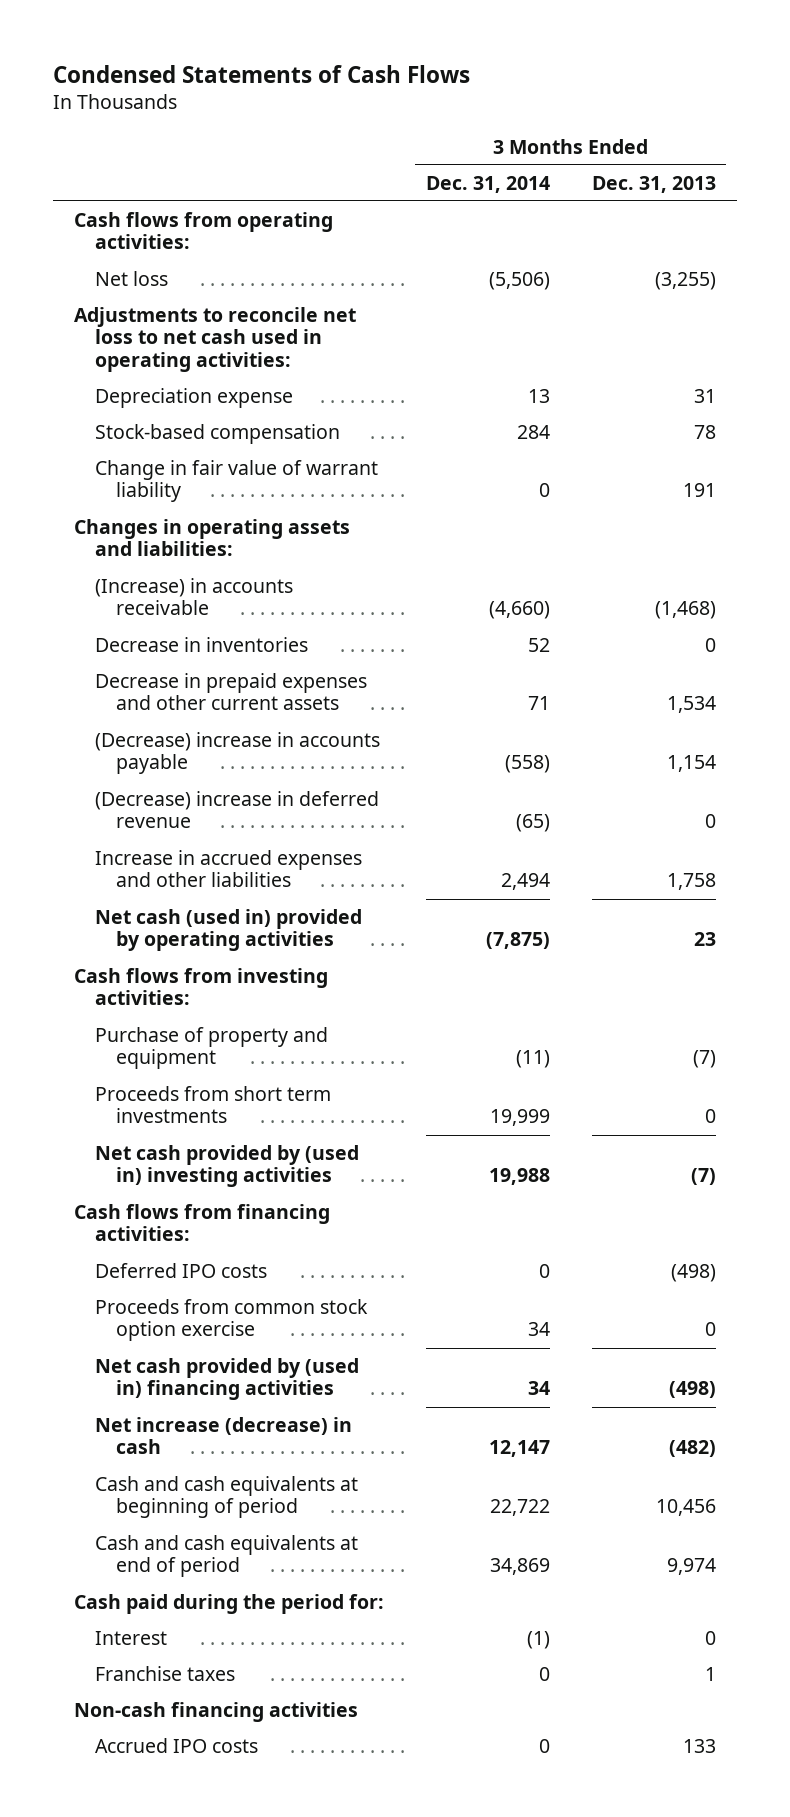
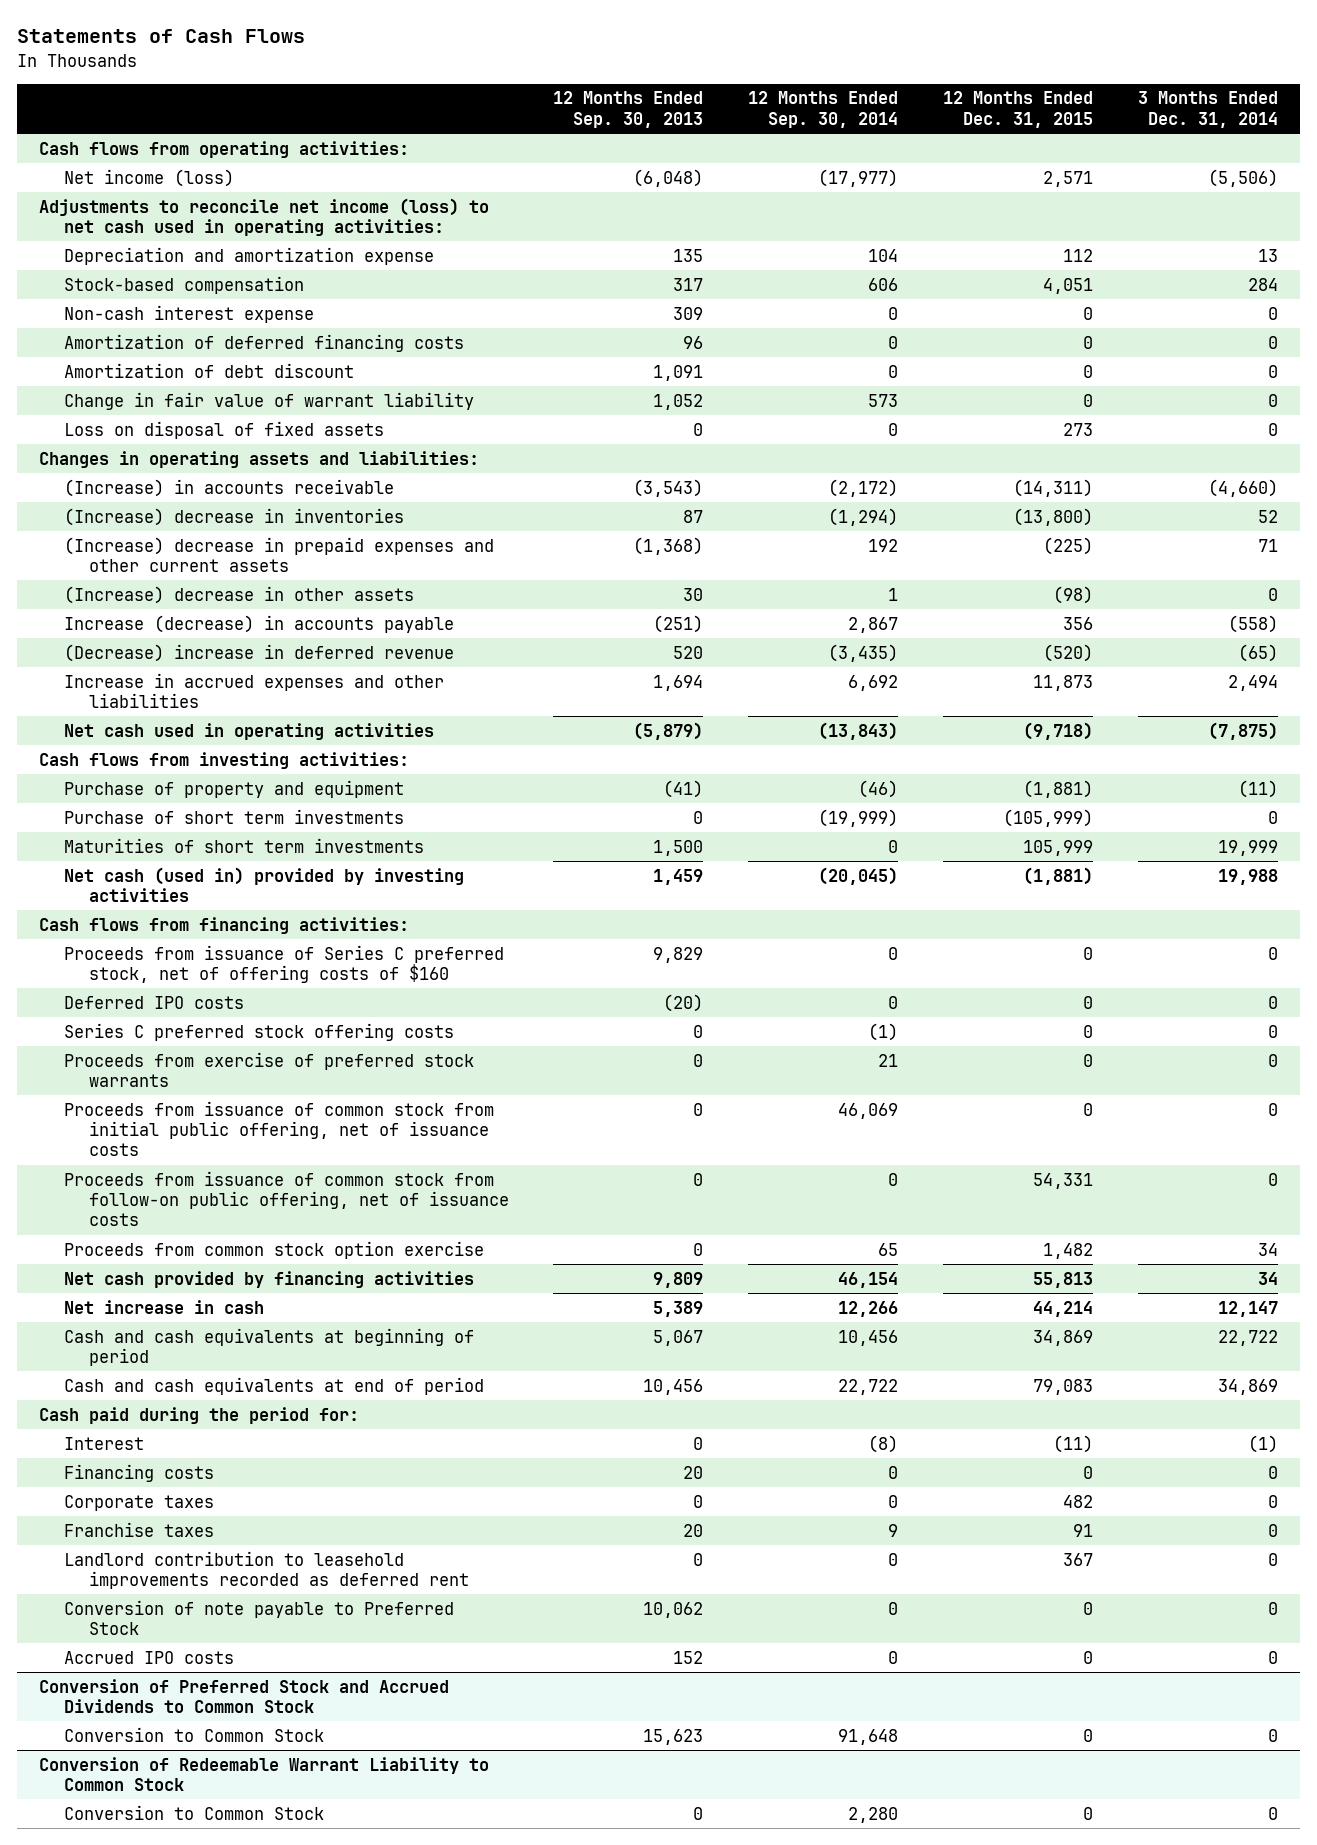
[53,65,471,84] Condensed Statements of Cash Flows -> [16,29,305,44] Statements of Cash Flows
[591,175,716,193] Dec. 31, 2013 -> none
none -> [553,91,704,128] 12 Months Ended Sep. 30, 2013
none -> [748,91,899,128] 12 Months Ended Sep. 30, 2014
none -> [943,91,1094,128] 12 Months Ended Dec. 31, 2015
[95,271,169,287] Net loss -> [63,168,234,187] Net income (loss)
[74,307,357,372] Adjustments to reconcile net loss to net cash used in operating activities: -> [39,197,490,237] Adjustments to reconcile net income (loss) to net cash used in operating activities:
[95,388,294,409] Depreciation expense -> [63,246,434,265] Depreciation and amortization expense
none -> [63,304,314,323] Non-cash interest expense
none -> [63,333,464,352] Amortization of deferred financing costs
none -> [63,362,354,378] Amortization of debt discount
none -> [63,420,384,439] Loss on disposal of fixed assets
[95,637,309,653] Decrease in inventories -> [63,507,404,526] (Increase) decrease in inventories
[95,673,368,711] Decrease in prepaid expenses and other current assets -> [63,536,494,573] (Increase) decrease in prepaid expenses and other current assets
none -> [63,585,414,604] (Increase) decrease in other assets
[95,732,381,775] (Decrease) increase in accounts payable -> [63,614,454,633] Increase (decrease) in accounts payable
[95,909,363,952] Net cash (used in) provided by operating activities -> [63,722,434,740] Net cash used in operating activities
none -> [63,808,404,824] Purchase of short term investments
[95,1086,332,1124] Proceeds from short term investments -> [63,837,424,853] Maturities of short term investments
[95,1145,360,1188] Net cash provided by (used in) investing activities -> [63,866,464,903] Net cash (used in) provided by investing activities
none -> [63,944,504,984] Proceeds from issuance of Series C preferred stock, net of offering costs of $160
none -> [63,1022,454,1041] Series C preferred stock offering costs
none -> [63,1051,474,1088] Proceeds from exercise of preferred stock warrants
none -> [63,1100,494,1157] Proceeds from issuance of common stock from initial public offering, net of issuance costs
none -> [63,1170,509,1227] Proceeds from issuance of common stock from follow-on public offering, net of issuance costs
[95,1358,360,1401] Net cash provided by (used in) financing activities -> [63,1270,474,1288] Net cash provided by financing activities
[95,1417,353,1455] Net increase (decrease) in cash -> [63,1299,264,1314] Net increase in cash
none -> [63,1463,214,1482] Financing costs
none -> [63,1494,214,1511] Corporate taxes
[74,1702,359,1723] Non-cash financing activities -> none
none -> [63,1550,469,1590] Landlord contribution to leasehold improvements recorded as deferred rent
none -> [63,1599,454,1636] Conversion of note payable to Preferred Stock
none -> [39,1678,450,1714] Conversion of Preferred Stock and Accrued Dividends to Common Stock
none -> [63,1726,324,1742] Conversion to Common Stock
none -> [39,1756,490,1792] Conversion of Redeemable Warrant Liability to Common Stock
none -> [63,1804,324,1820] Conversion to Common Stock

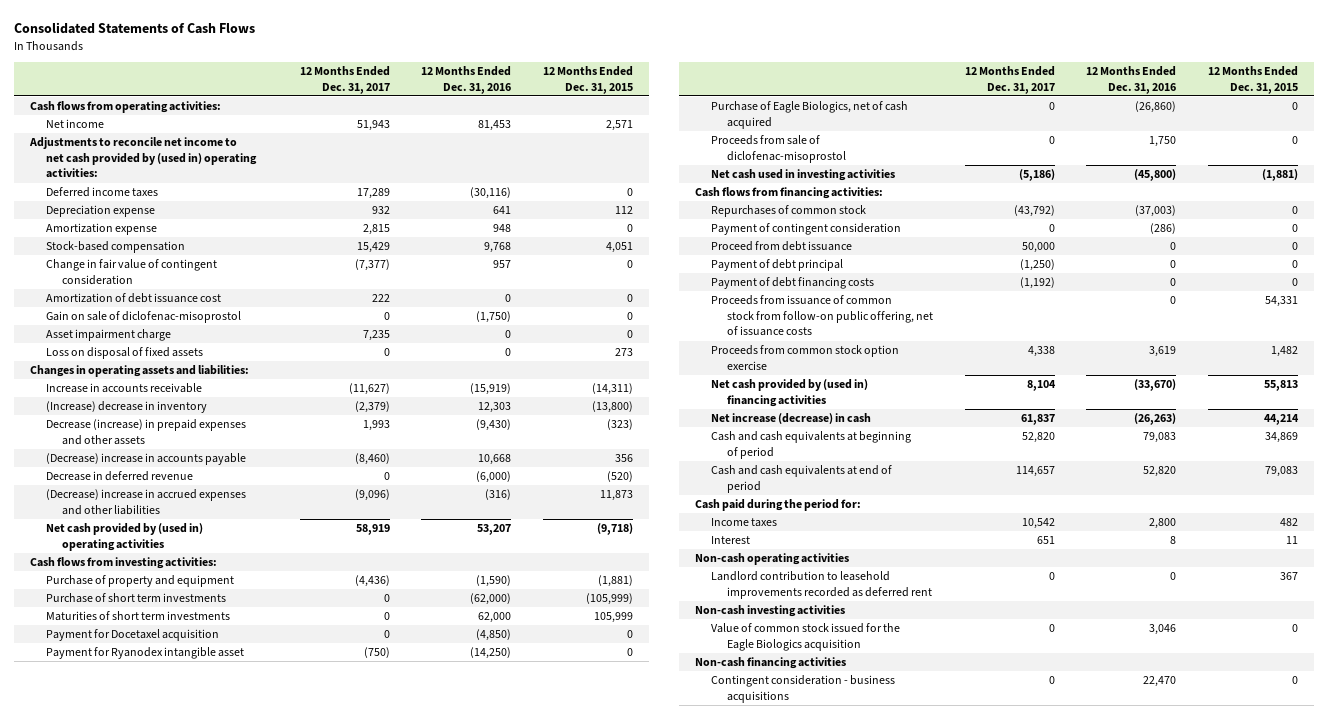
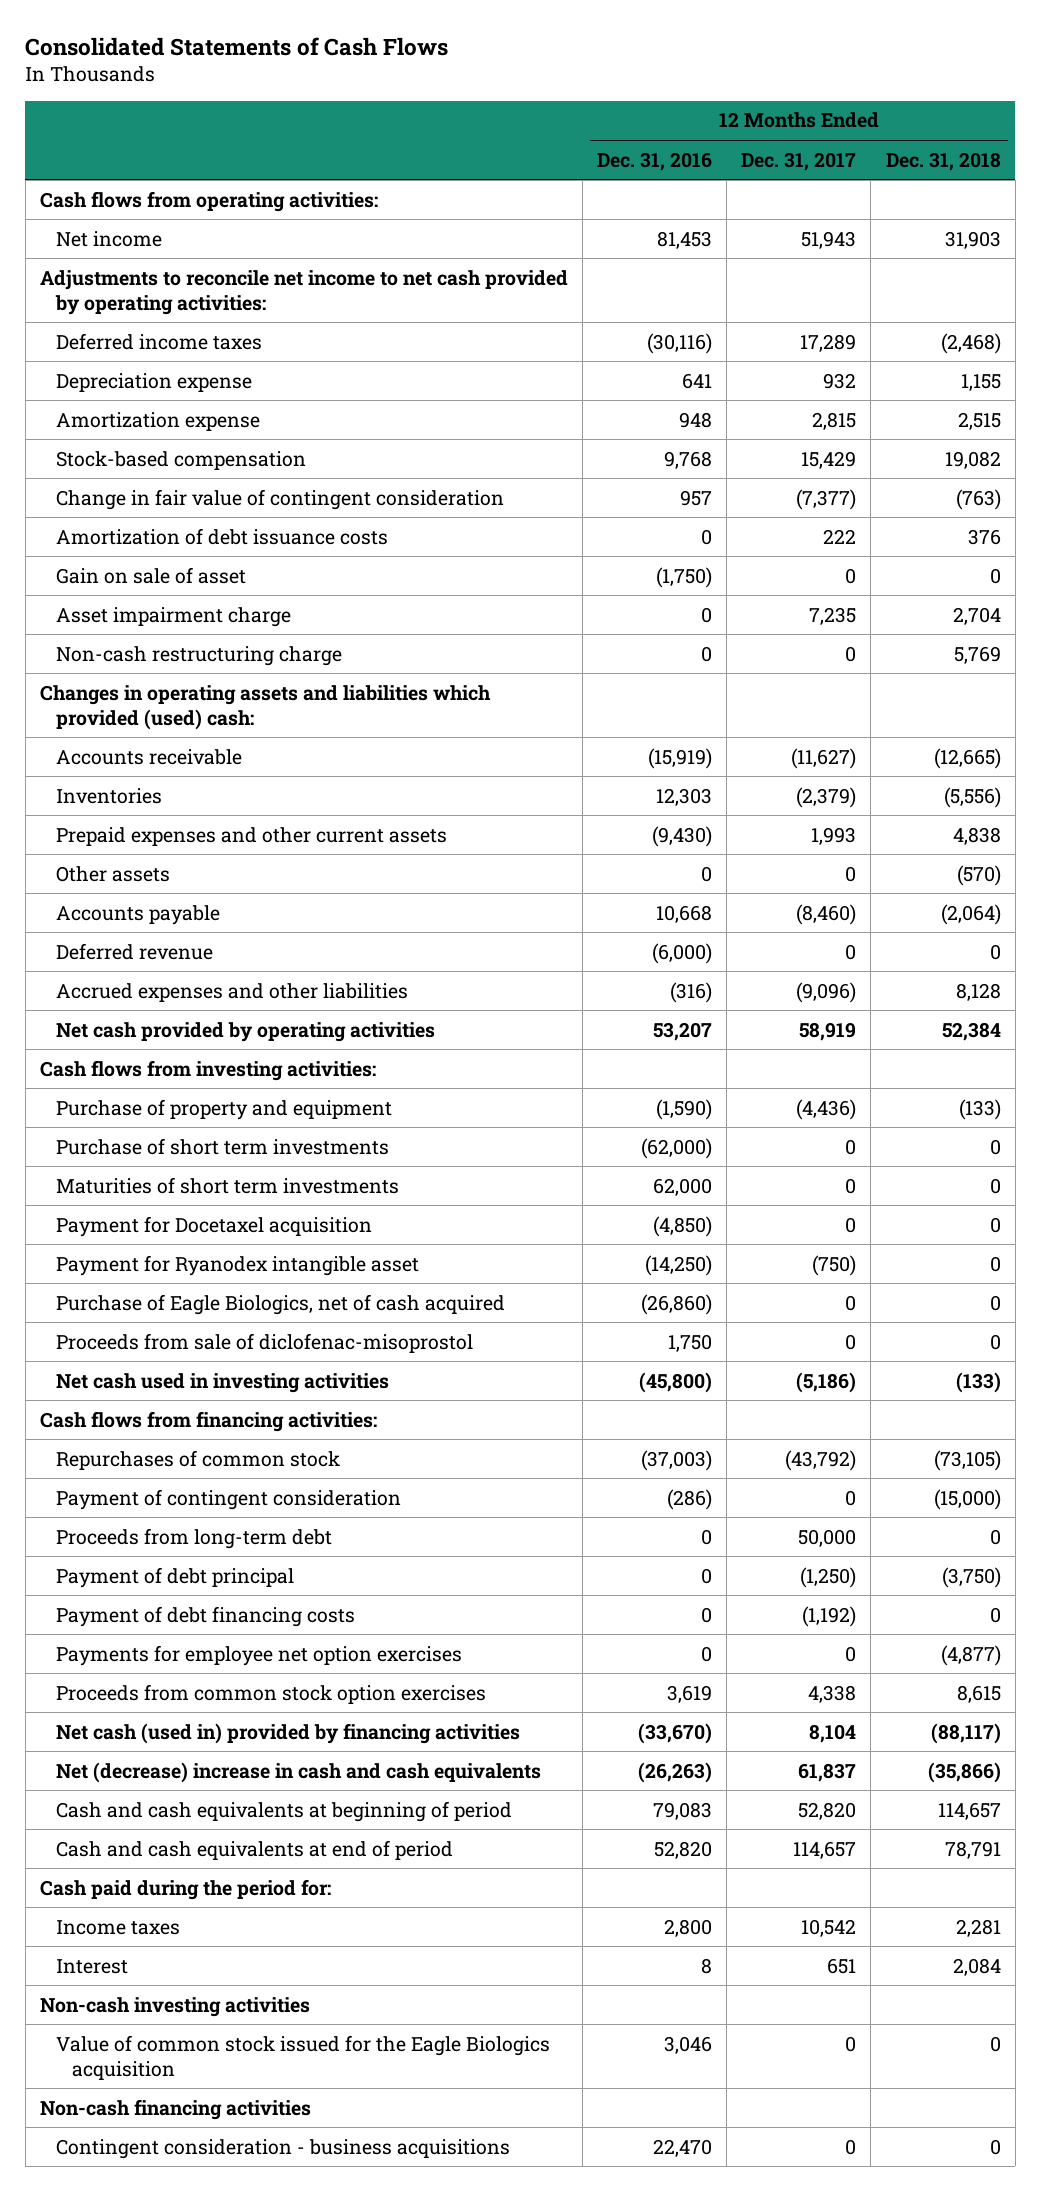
[543,66,634,94] 12 Months Ended Dec. 31, 2015 -> none
none -> [885,151,1001,171] Dec. 31, 2018
[29,137,258,179] Adjustments to reconcile net income to net cash provided by (used in) operating activities: -> [39,269,568,315] Adjustments to reconcile net income to net cash provided by operating activities:
[46,293,222,304] Amortization of debt issuance cost -> [56,527,389,545] Amortization of debt issuance costs
[46,311,242,324] Gain on sale of diclofenac-misoprostol -> [56,566,247,584] Gain on sale of asset
[46,347,204,360] Loss on disposal of fixed assets -> none
none -> [56,645,343,666] Non-cash restructuring charge
[30,365,250,378] Changes in operating assets and liabilities: -> [39,684,491,730] Changes in operating assets and liabilities which provided (used) cash:
[46,383,203,394] Increase in accounts receivable -> [56,748,243,765] Accounts receivable
[46,401,208,414] (Increase) decrease in inventory -> [56,787,163,804] Inventories
[46,419,247,445] Decrease (increase) in prepaid expenses and other assets -> [56,826,448,846] Prepaid expenses and other current assets
none -> [56,865,171,882] Other assets
[46,453,247,466] (Decrease) increase in accounts payable -> [56,904,221,925] Accounts payable
[46,471,194,482] Decrease in deferred revenue -> [56,942,214,960] Deferred revenue
[46,489,247,515] (Decrease) increase in accrued expenses and other liabilities -> [56,982,409,1002] Accrued expenses and other liabilities
[46,523,204,551] Net cash provided by (used in) operating activities -> [56,1021,436,1042] Net cash provided by operating activities
[711,241,853,252] Proceed from debt issuance -> [56,1527,333,1549] Proceeds from long-term debt
[711,295,933,337] Proceeds from issuance of common stock from follow-on public offering, net of issuance costs -> none
none -> [56,1644,463,1666] Payments for employee net option exercises
[711,345,900,370] Proceeds from common stock option exercise -> [56,1683,487,1704] Proceeds from common stock option exercises
[711,379,869,407] Net cash provided by (used in) financing activities -> [56,1722,521,1744] Net cash (used in) provided by financing activities
[711,413,872,425] Net increase (decrease) in cash -> [56,1761,542,1783] Net (decrease) increase in cash and cash equivalents
[695,553,850,566] Non-cash operating activities -> none
[711,571,932,599] Landlord contribution to leasehold improvements recorded as deferred rent -> none

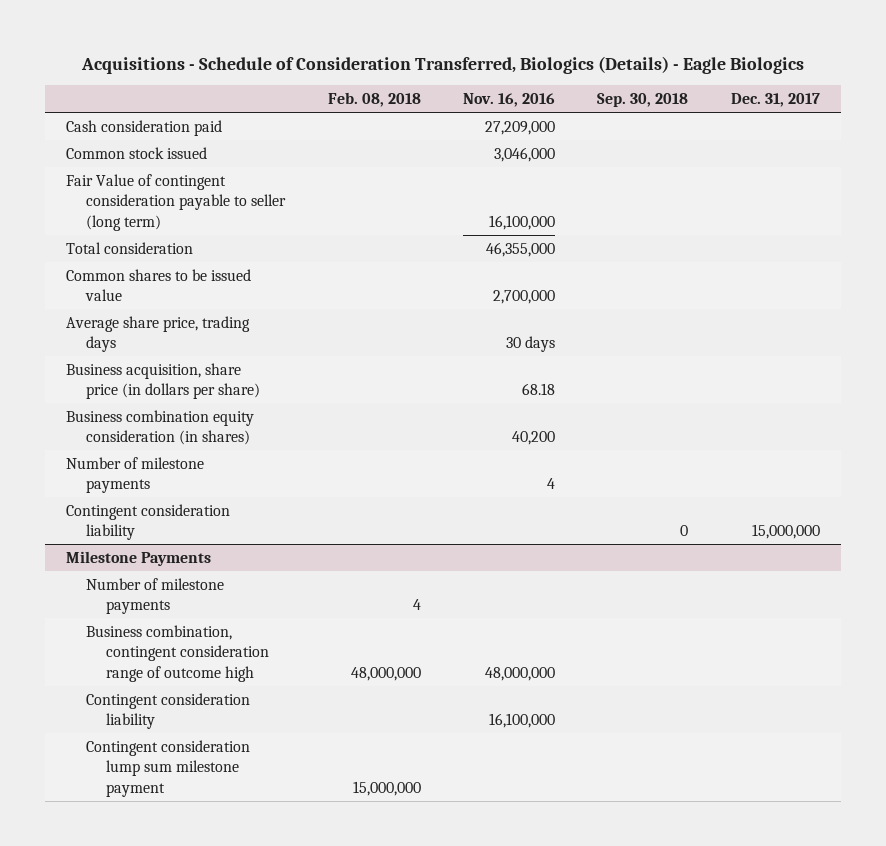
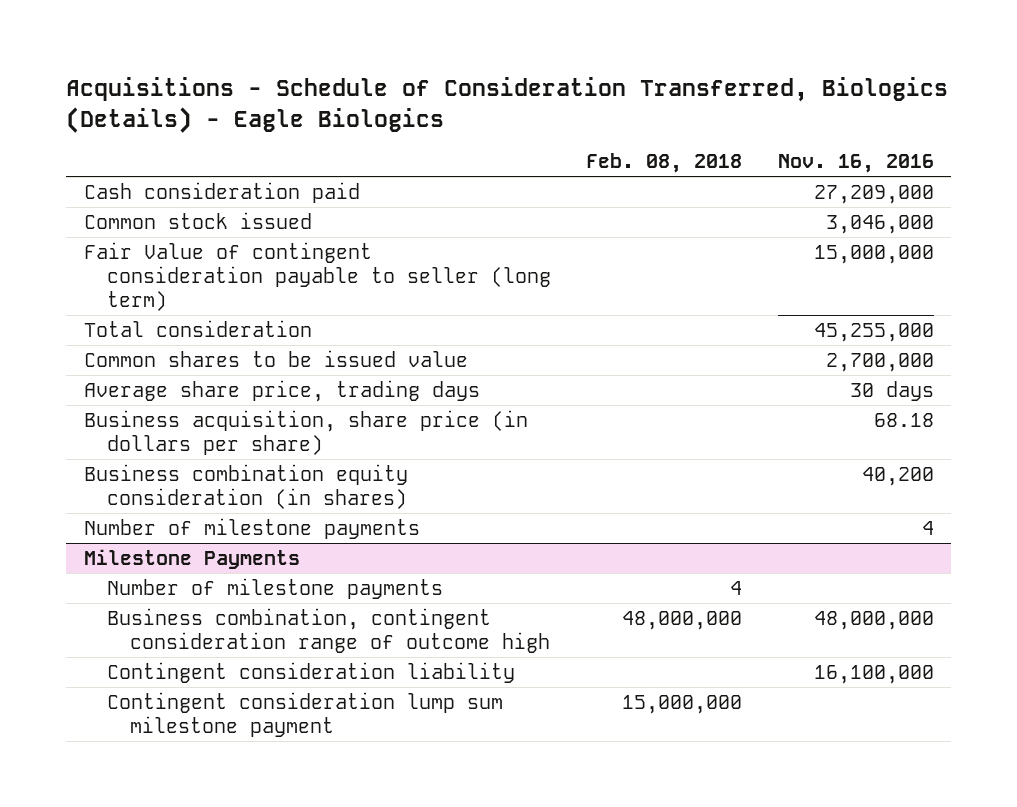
[597,93,689,108] Sep. 30, 2018 -> none
[730,93,820,108] Dec. 31, 2017 -> none
[489,214,556,230] 16,100,000 -> [813,244,934,264] 15,000,000
[486,241,556,257] 46,355,000 -> [813,322,934,342] 45,255,000
[66,503,231,541] Contingent consideration liability -> none

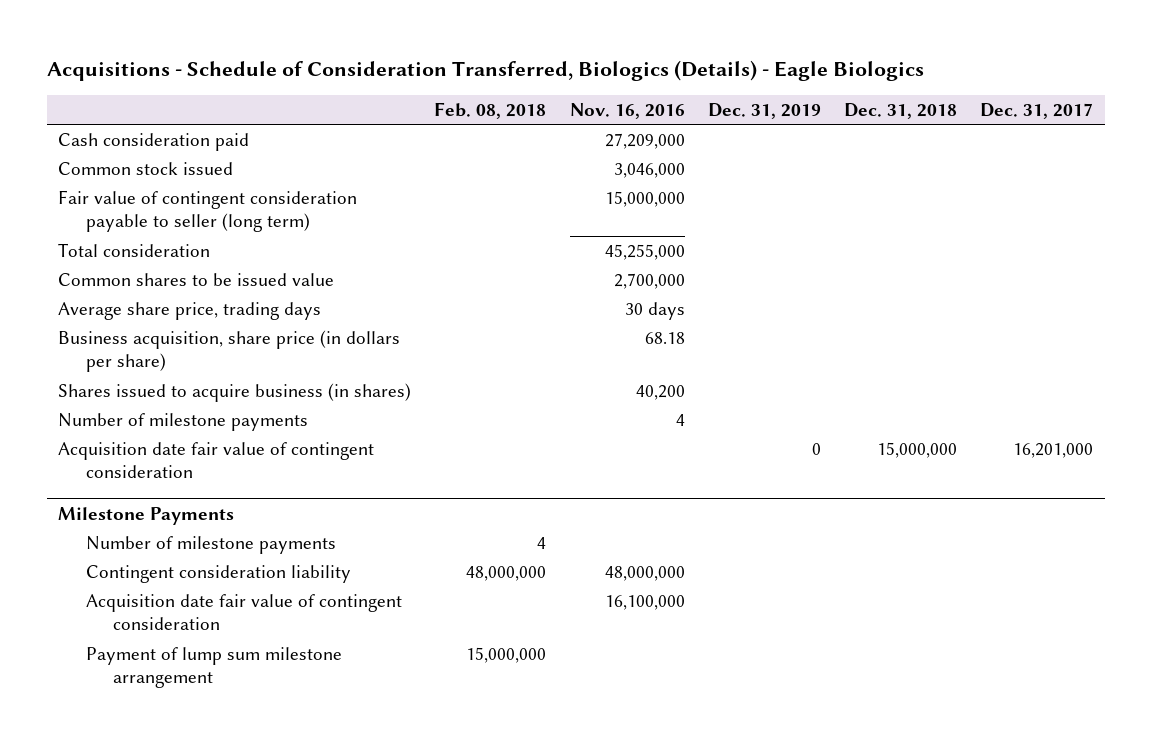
none -> [707,102,821,119] Dec. 31, 2019
none -> [843,102,957,119] Dec. 31, 2018
none -> [979,102,1093,119] Dec. 31, 2017
[83,241,551,312] Fair Value of contingent consideration payable to seller (long term) -> [58,189,358,233] Fair value of contingent consideration payable to seller (long term)
[83,463,408,509] Business combination equity consideration (in shares) -> [58,382,412,402] Shares issued to acquire business (in shares)
none -> [58,441,375,479] Acquisition date fair value of contingent consideration
[106,607,550,653] Business combination, contingent consideration range of outcome high -> [85,564,351,583] Contingent consideration liability
[106,661,515,683] Contingent consideration liability -> [85,593,402,631] Acquisition date fair value of contingent consideration
[106,691,503,737] Contingent consideration lump sum milestone payment -> [85,646,342,689] Payment of lump sum milestone arrangement

